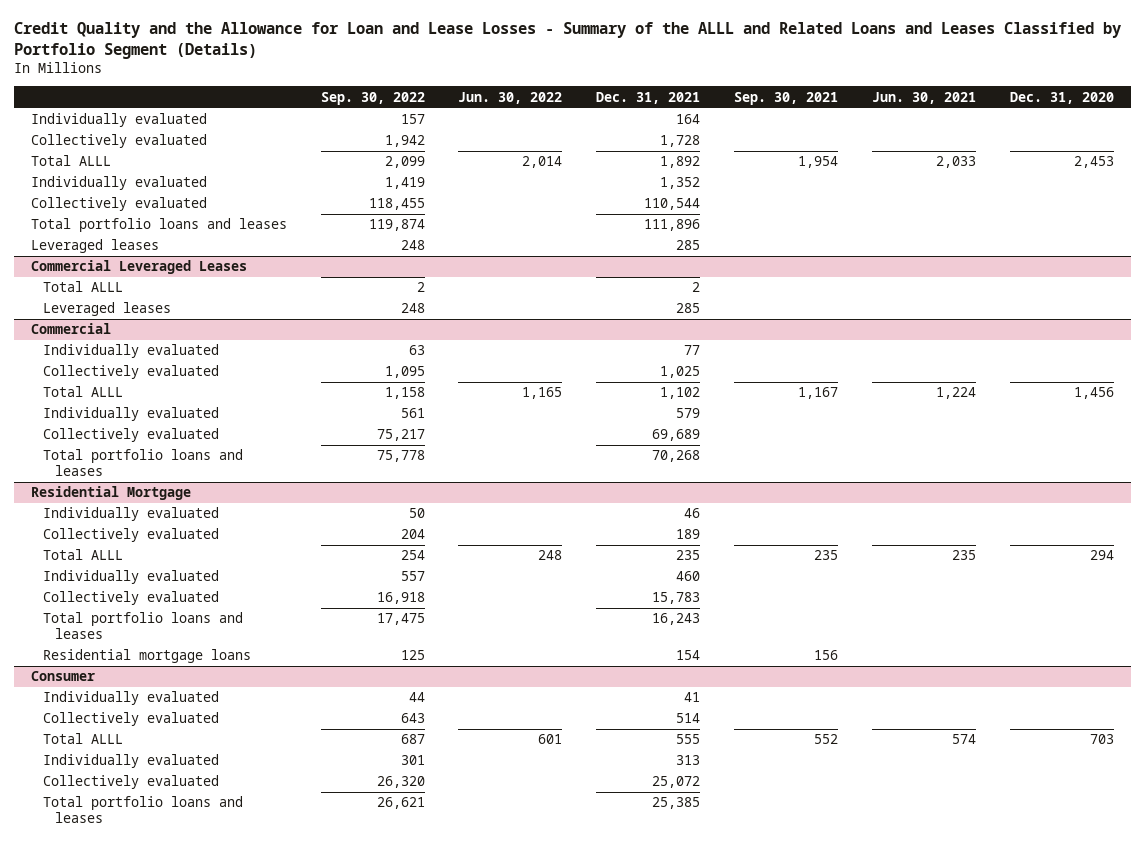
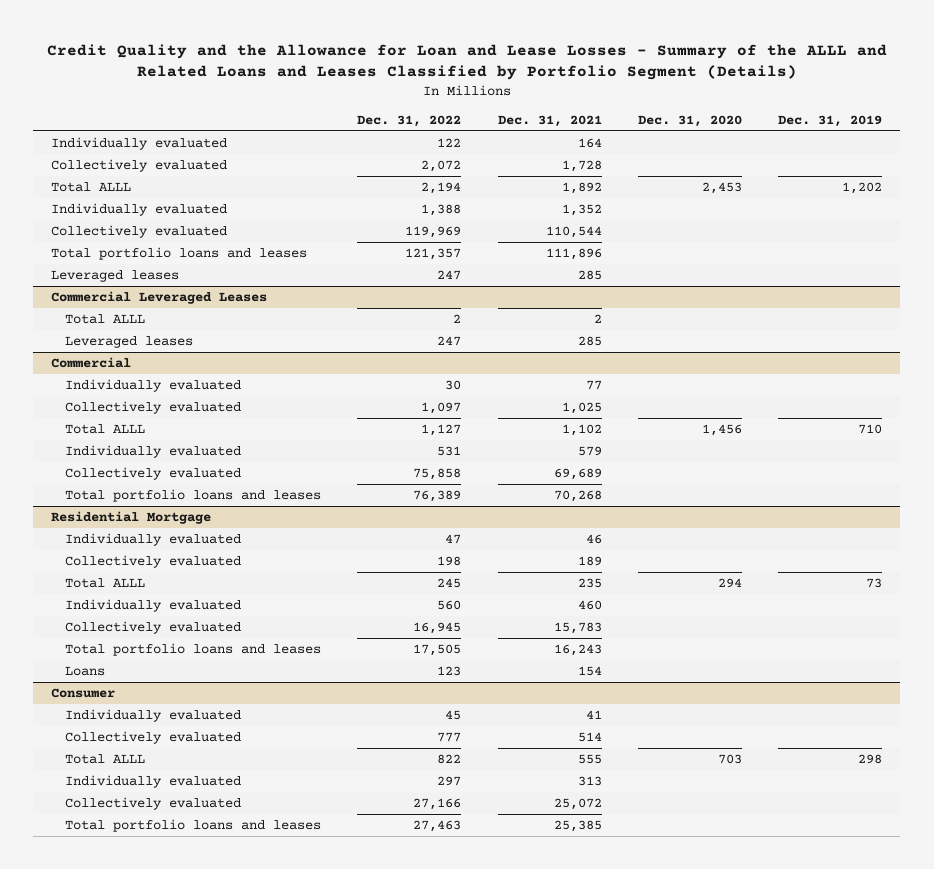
[320,91,425,105] Sep. 30, 2022 -> none
[458,91,563,104] Jun. 30, 2022 -> none
[734,91,839,105] Sep. 30, 2021 -> none
[872,91,977,104] Jun. 30, 2021 -> none
none -> [357,114,462,127] Dec. 31, 2022
none -> [778,114,883,127] Dec. 31, 2019
[42,649,251,664] Residential mortgage loans -> [64,665,105,676] Loans

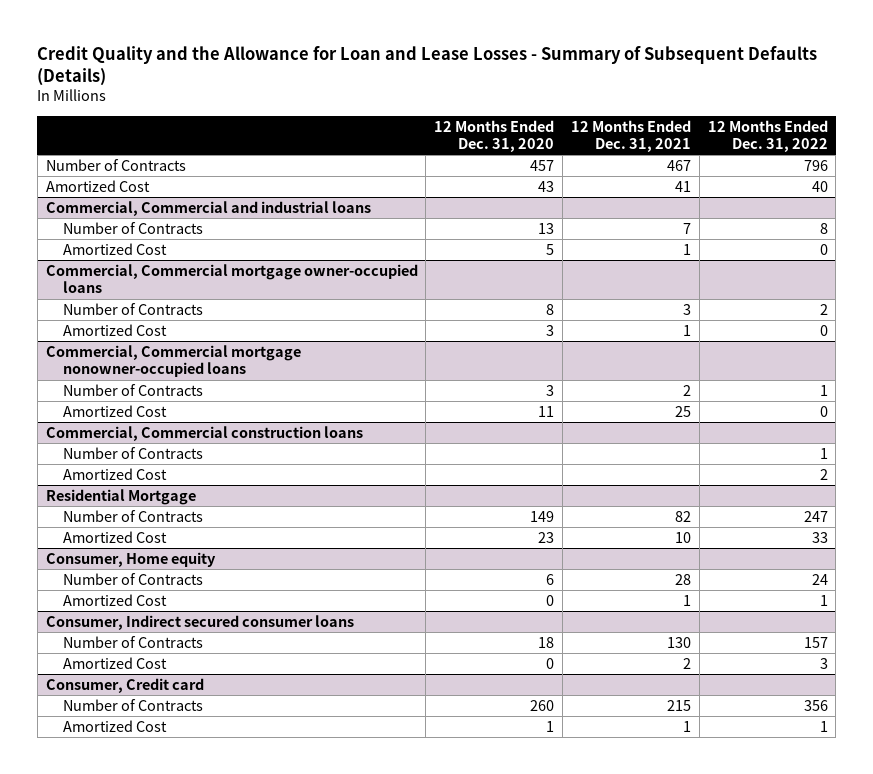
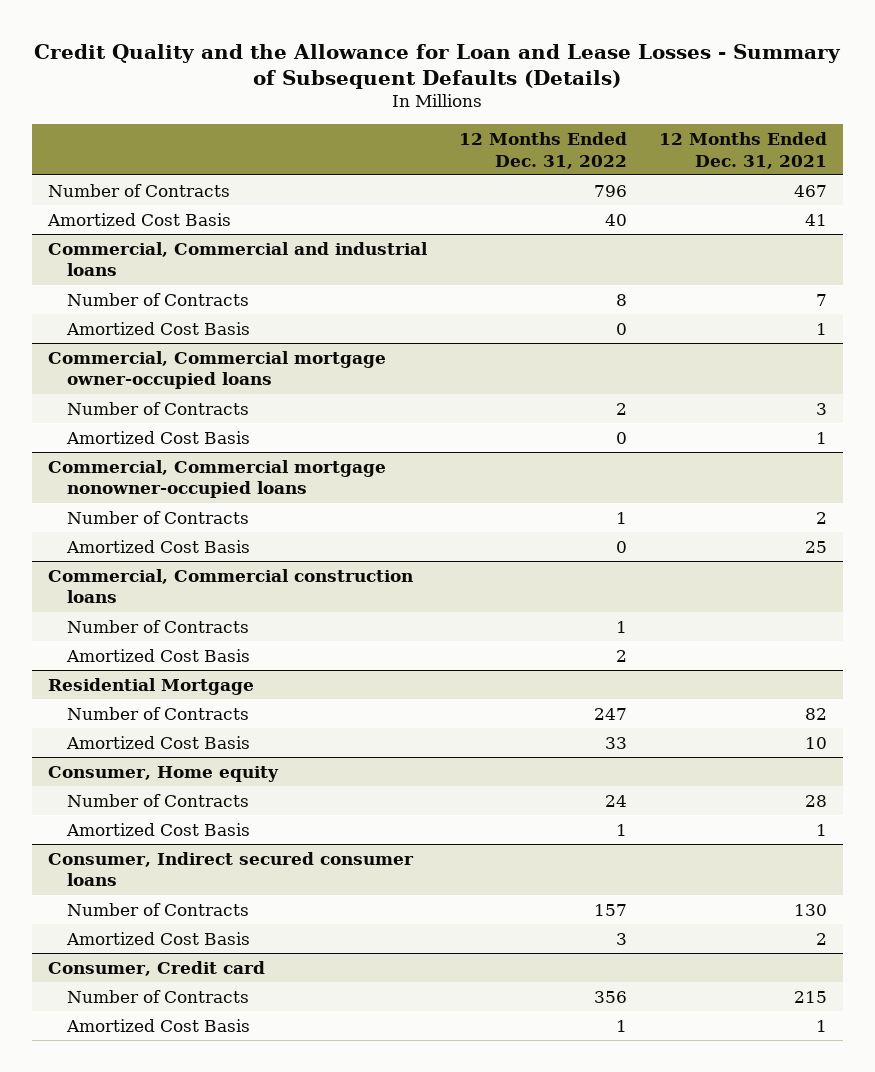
[434,119,555,153] 12 Months Ended Dec. 31, 2020 -> none
[45,179,150,192] Amortized Cost -> [47,212,232,226] Amortized Cost Basis
[63,242,168,255] Amortized Cost -> [66,321,251,335] Amortized Cost Basis
[63,323,168,336] Amortized Cost -> [66,430,251,444] Amortized Cost Basis
[63,404,168,417] Amortized Cost -> [66,539,251,553] Amortized Cost Basis
[63,467,168,480] Amortized Cost -> [66,648,251,662] Amortized Cost Basis
[63,530,168,543] Amortized Cost -> [66,735,251,749] Amortized Cost Basis
[63,593,168,606] Amortized Cost -> [66,822,251,836] Amortized Cost Basis
[63,656,168,669] Amortized Cost -> [66,931,251,945] Amortized Cost Basis
[63,719,168,732] Amortized Cost -> [66,1018,251,1032] Amortized Cost Basis

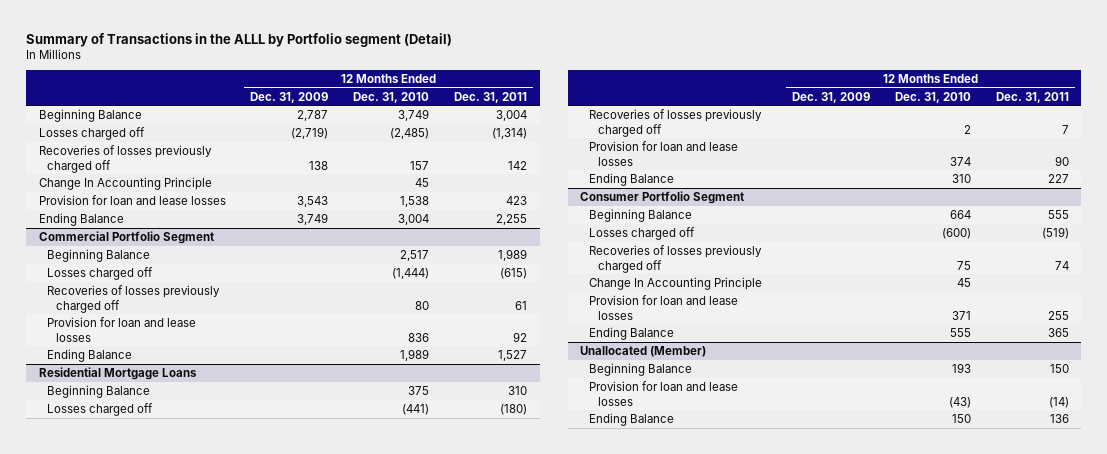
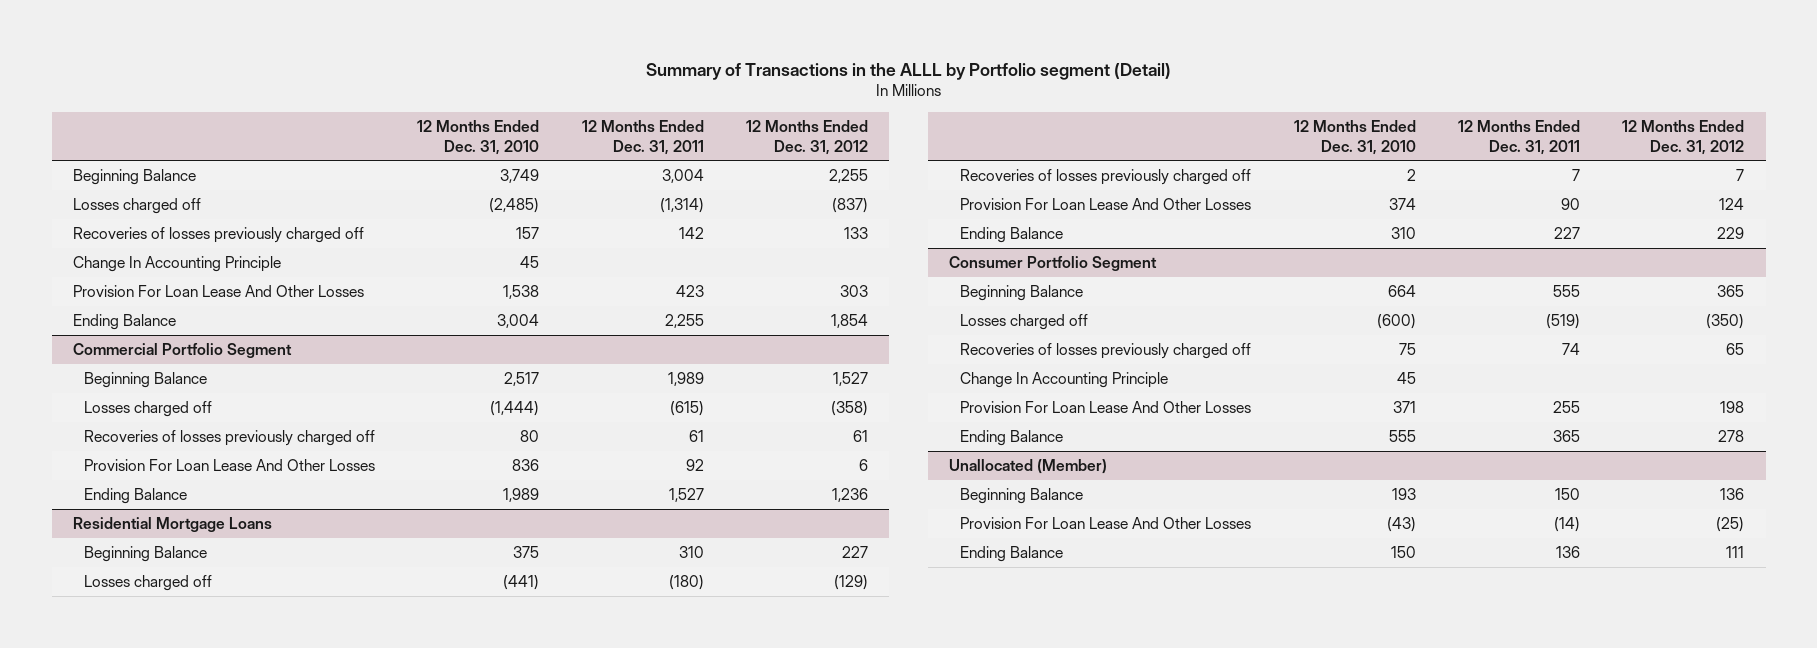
[250,91,329,103] Dec. 31, 2009 -> none
none -> [746,119,869,155] 12 Months Ended Dec. 31, 2012
[38,194,226,205] Provision for loan and lease losses -> [72,285,364,298] Provision For Loan Lease And Other Losses
[47,316,197,342] Provision for loan and lease losses -> [84,459,376,472] Provision For Loan Lease And Other Losses
[589,140,739,166] Provision for loan and lease losses -> [960,198,1252,211] Provision For Loan Lease And Other Losses
[589,294,739,320] Provision for loan and lease losses -> [960,401,1252,414] Provision For Loan Lease And Other Losses
[589,380,739,406] Provision for loan and lease losses -> [960,517,1252,530] Provision For Loan Lease And Other Losses

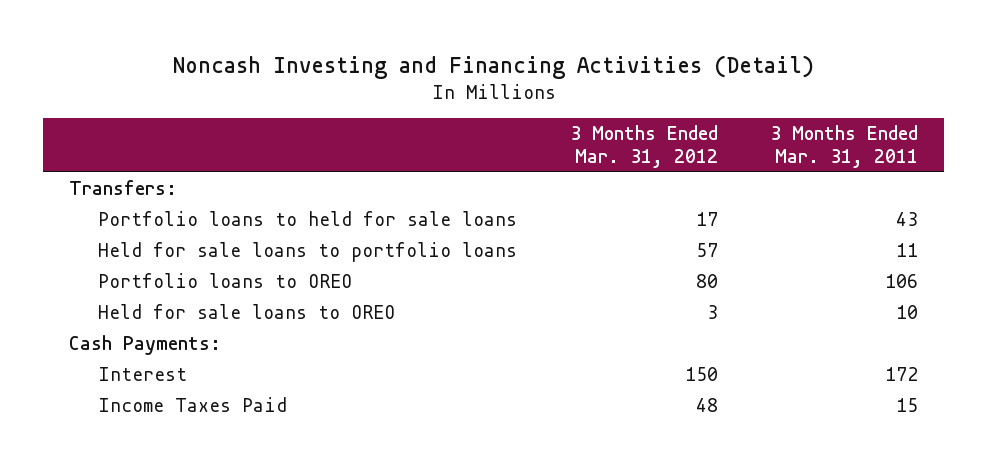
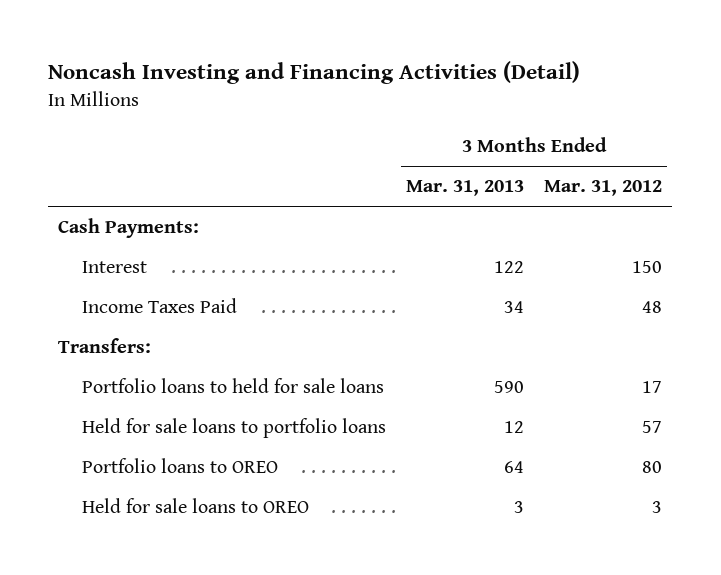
[770,125,919,168] 3 Months Ended Mar. 31, 2011 -> none
none -> [406,180,525,197] Mar. 31, 2013
[69,334,222,355] Cash Payments: -> [58,218,200,239] Cash Payments:
[98,366,188,381] Interest -> [82,261,148,274] Interest
[98,396,288,412] Income Taxes Paid -> [82,298,238,314] Income Taxes Paid

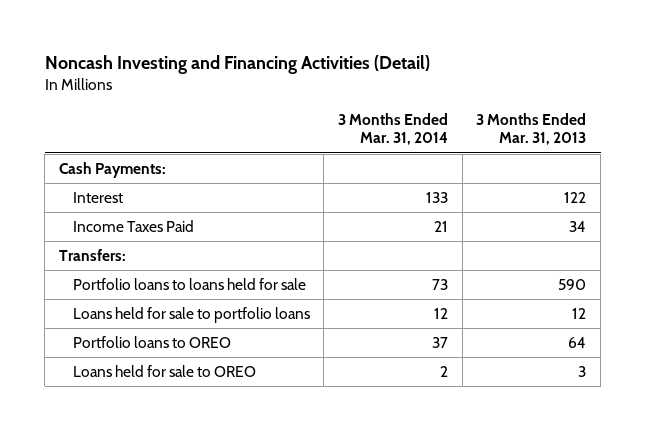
[544,180,663,197] Mar. 31, 2012 -> none
none -> [338,112,449,146] 3 Months Ended Mar. 31, 2014
[82,378,385,394] Portfolio loans to held for sale loans -> [72,277,306,290] Portfolio loans to loans held for sale
[82,418,387,439] Held for sale loans to portfolio loans -> [72,306,310,323] Loans held for sale to portfolio loans
[82,498,310,514] Held for sale loans to OREO -> [72,364,256,377] Loans held for sale to OREO

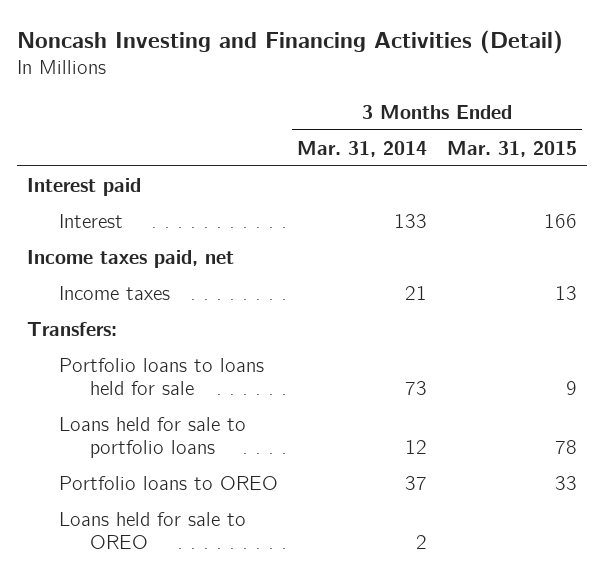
[476,112,587,146] 3 Months Ended Mar. 31, 2013 -> none
none -> [447,140,578,157] Mar. 31, 2015
[58,161,166,178] Cash Payments: -> none
none -> [27,177,142,196] Interest paid
none -> [27,249,235,268] Income taxes paid, net
[72,219,194,232] Income Taxes Paid -> [58,285,170,300] Income taxes

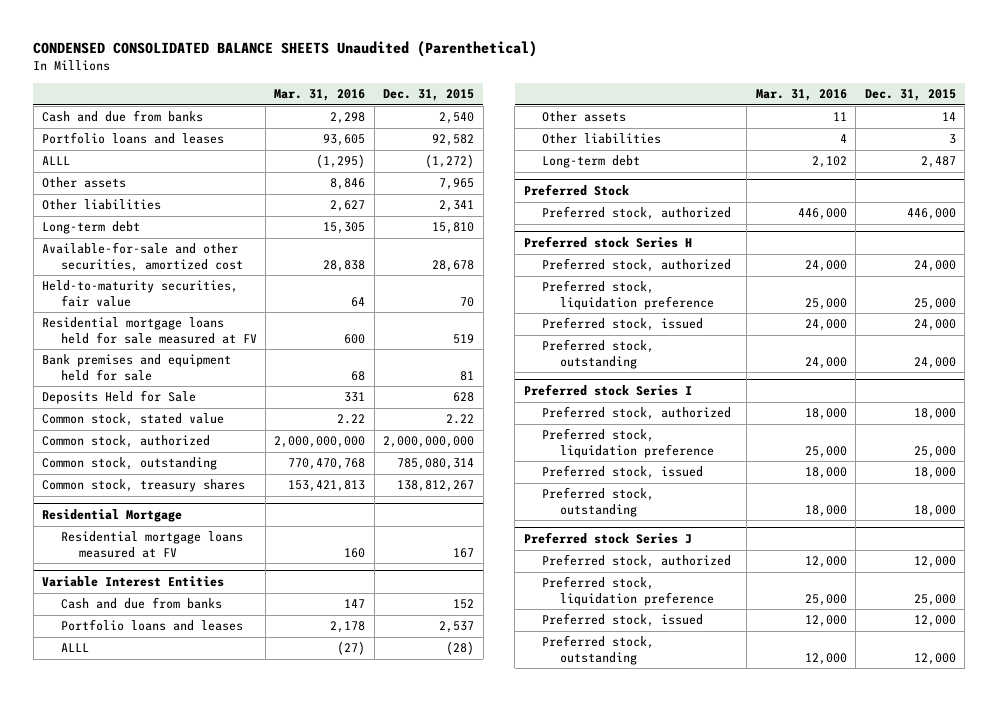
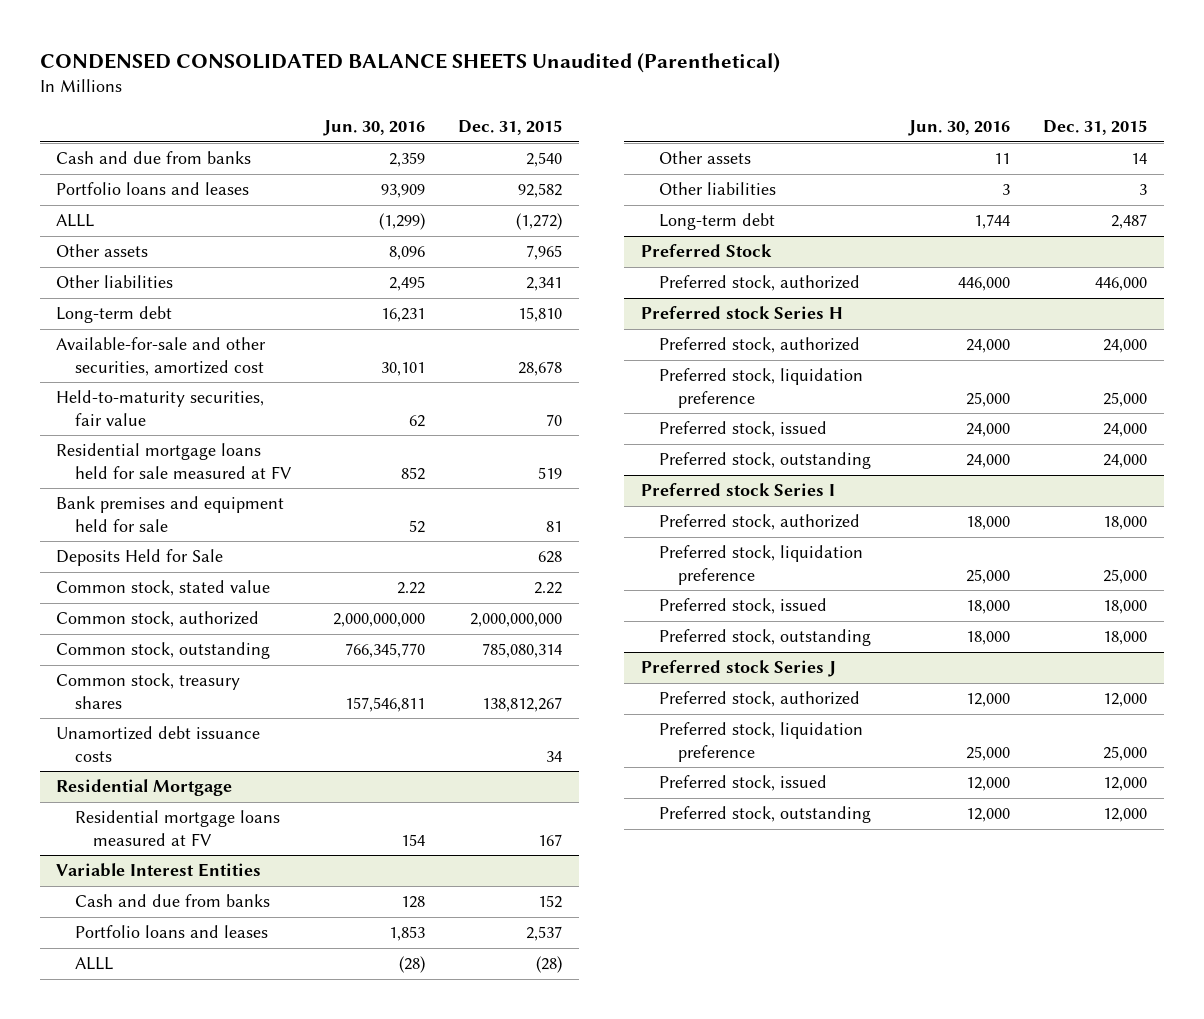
[274,89,366,102] Mar. 31, 2016 -> none
none -> [323,119,426,136] Jun. 30, 2016
none -> [56,726,261,762] Unamortized debt issuance costs

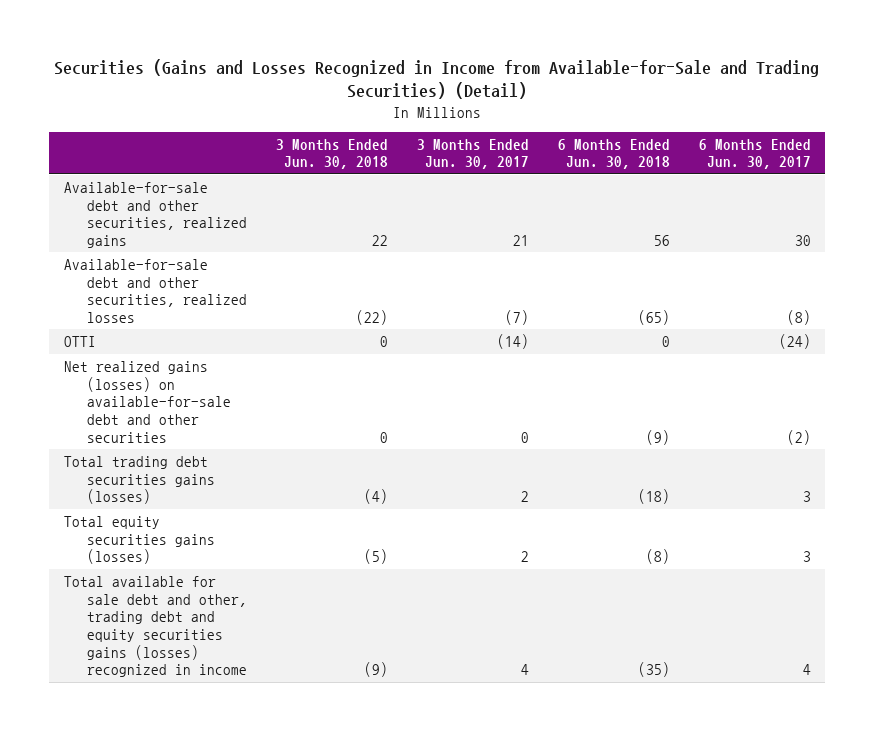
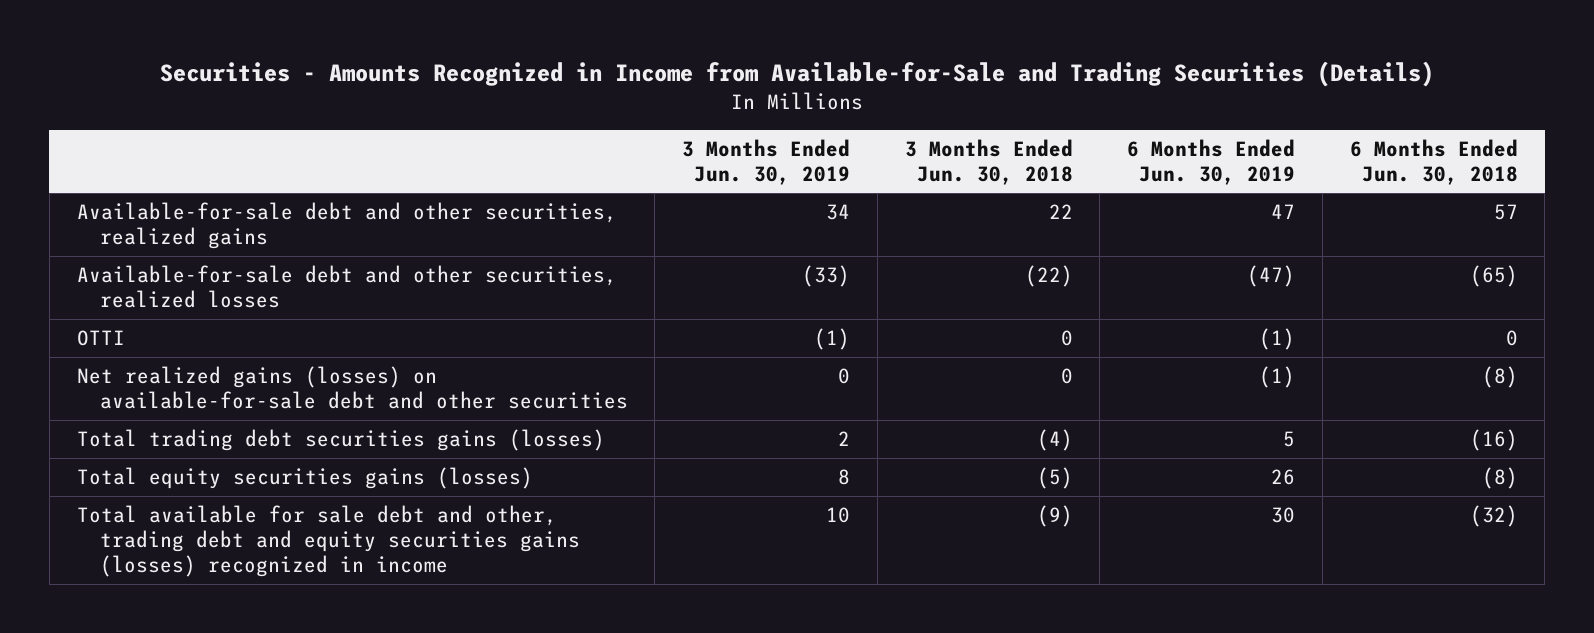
[54,58,820,100] Securities (Gains and Losses Recognized in Income from Available-for-Sale and Trading Securities) (Detail) -> [160,61,1435,88] Securities - Amounts Recognized in Income from Available-for-Sale and Trading Securities (Details)
[416,138,529,170] 3 Months Ended Jun. 30, 2017 -> none
[698,138,811,170] 6 Months Ended Jun. 30, 2017 -> none
none -> [682,138,851,185] 3 Months Ended Jun. 30, 2019
none -> [1127,138,1296,185] 6 Months Ended Jun. 30, 2019
[653,234,670,246] 56 -> [1493,204,1518,221] 57
[645,429,670,445] (9) -> [1481,366,1518,389] (8)
[637,489,670,505] (18) -> [1469,429,1518,452] (16)
[637,662,670,678] (35) -> [1469,505,1518,528] (32)

